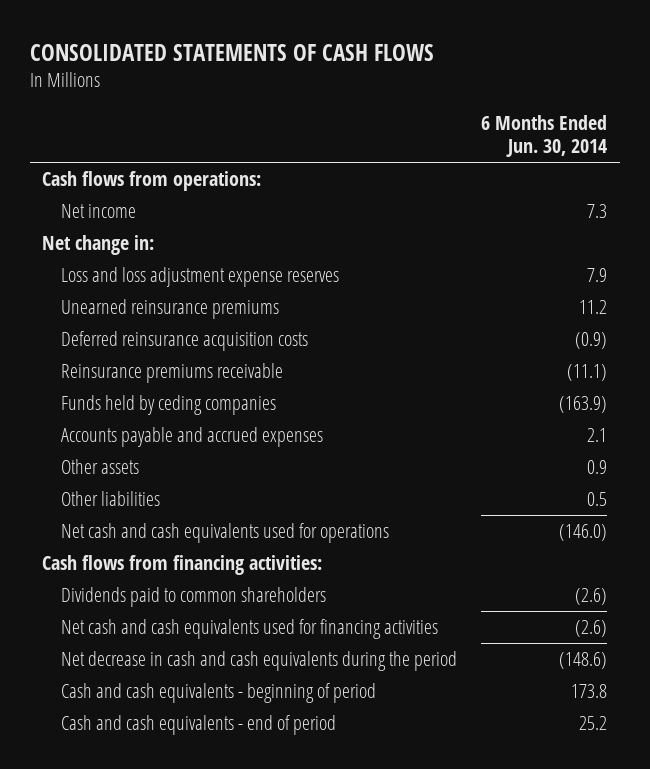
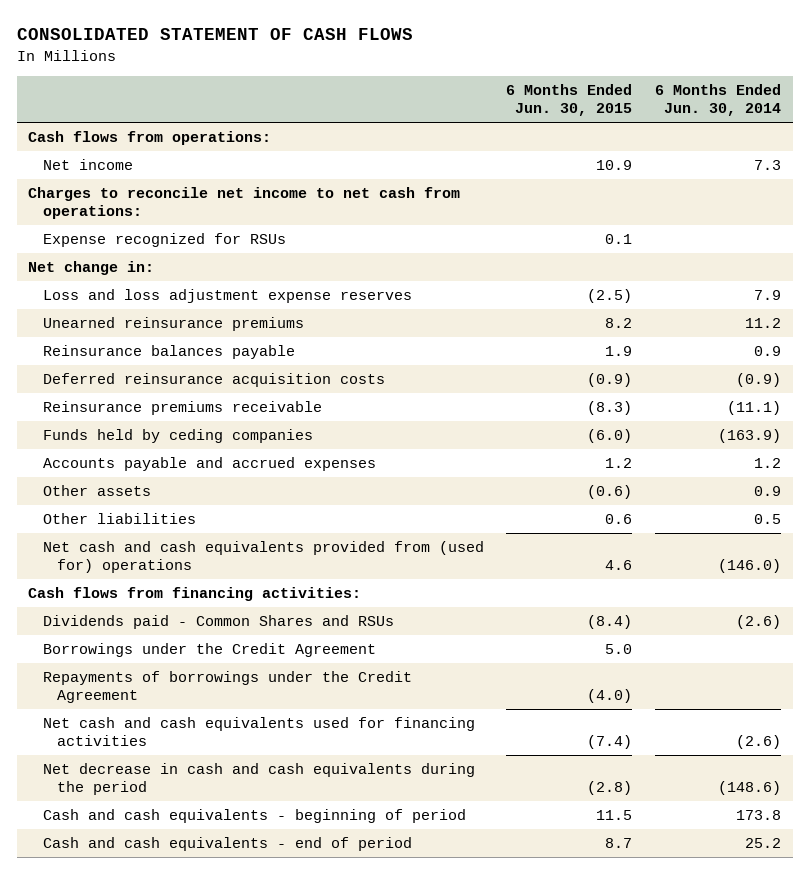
[30,43,435,61] CONSOLIDATED STATEMENTS OF CASH FLOWS -> [16,28,413,41] CONSOLIDATED STATEMENT OF CASH FLOWS
none -> [506,84,633,116] 6 Months Ended Jun. 30, 2015
none -> [28,187,461,219] Charges to reconcile net income to net cash from operations:
none -> [42,233,286,248] Expense recognized for RSUs
none -> [42,345,295,360] Reinsurance balances payable
[587,427,608,442] 2.1 -> [754,458,782,469] 1.2
[60,522,389,543] Net cash and cash equivalents used for operations -> [42,541,484,573] Net cash and cash equivalents provided from (used for) operations
[60,586,326,607] Dividends paid to common shareholders -> [42,615,394,630] Dividends paid - Common Shares and RSUs
none -> [42,643,376,658] Borrowings under the Credit Agreement
none -> [42,671,412,703] Repayments of borrowings under the Credit Agreement

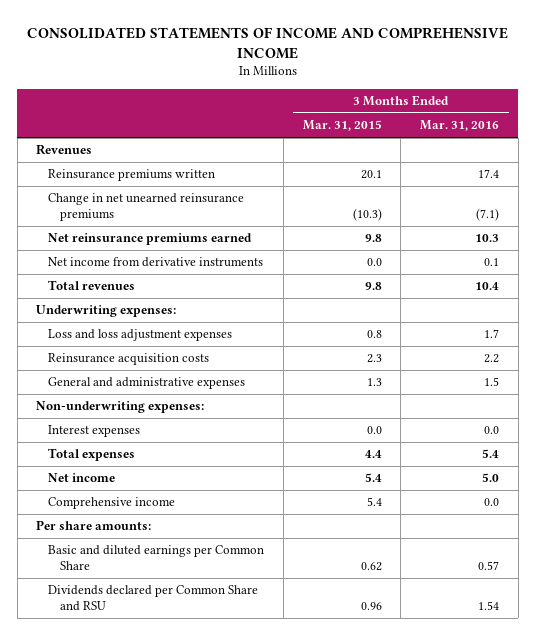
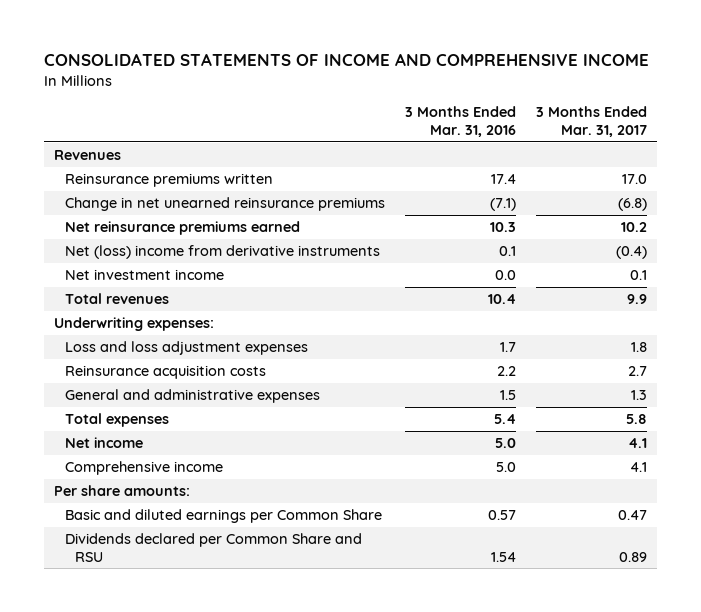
[302,120,382,132] Mar. 31, 2015 -> none
none -> [536,106,648,138] 3 Months Ended Mar. 31, 2017
[48,257,264,268] Net income from derivative instruments -> [64,245,380,260] Net (loss) income from derivative instruments
none -> [64,269,224,281] Net investment income
[36,401,205,414] Non-underwriting expenses: -> none
[48,425,141,438] Interest expenses -> none
[484,498,500,507] 0.0 -> [495,462,516,473] 5.0

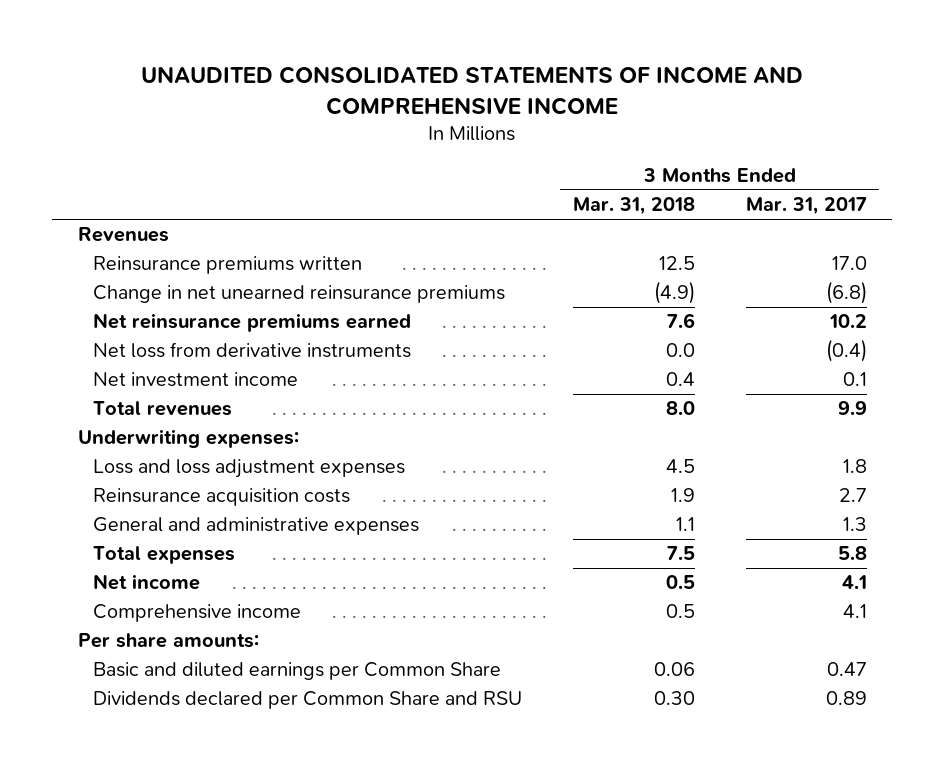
[43,53,649,67] CONSOLIDATED STATEMENTS OF INCOME AND COMPREHENSIVE INCOME -> [141,65,804,115] UNAUDITED CONSOLIDATED STATEMENTS OF INCOME AND COMPREHENSIVE INCOME
[404,106,516,138] 3 Months Ended Mar. 31, 2016 -> none
none -> [572,197,695,216] Mar. 31, 2018
[64,245,380,260] Net (loss) income from derivative instruments -> [92,342,411,359] Net loss from derivative instruments

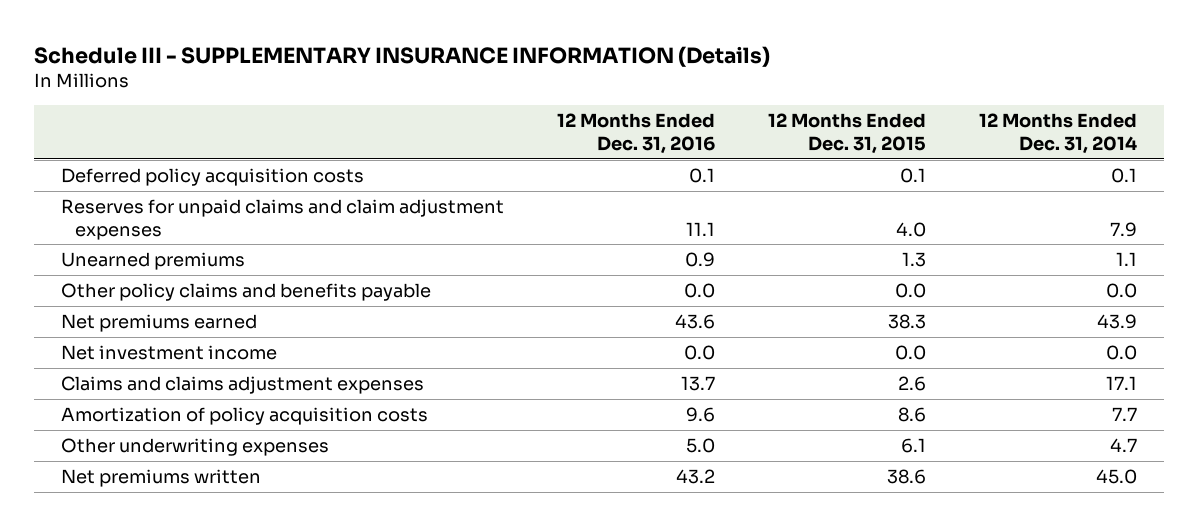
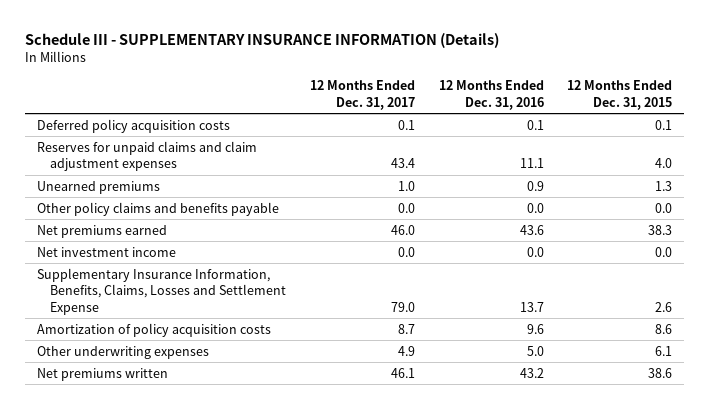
[979,113,1138,155] 12 Months Ended Dec. 31, 2014 -> none
none -> [309,80,415,110] 12 Months Ended Dec. 31, 2017
[60,375,424,394] Claims and claims adjustment expenses -> [36,267,287,315] Supplementary Insurance Information, Benefits, Claims, Losses and Settlement Expense

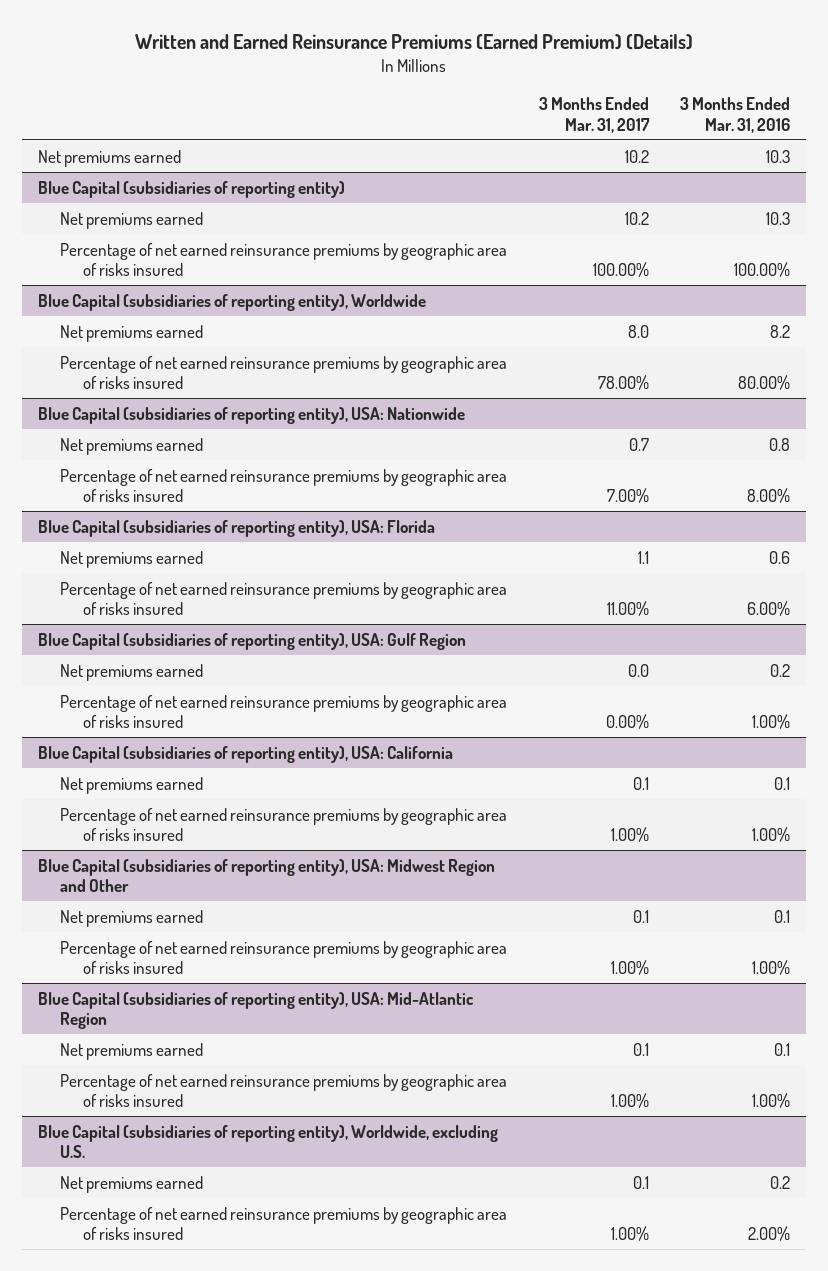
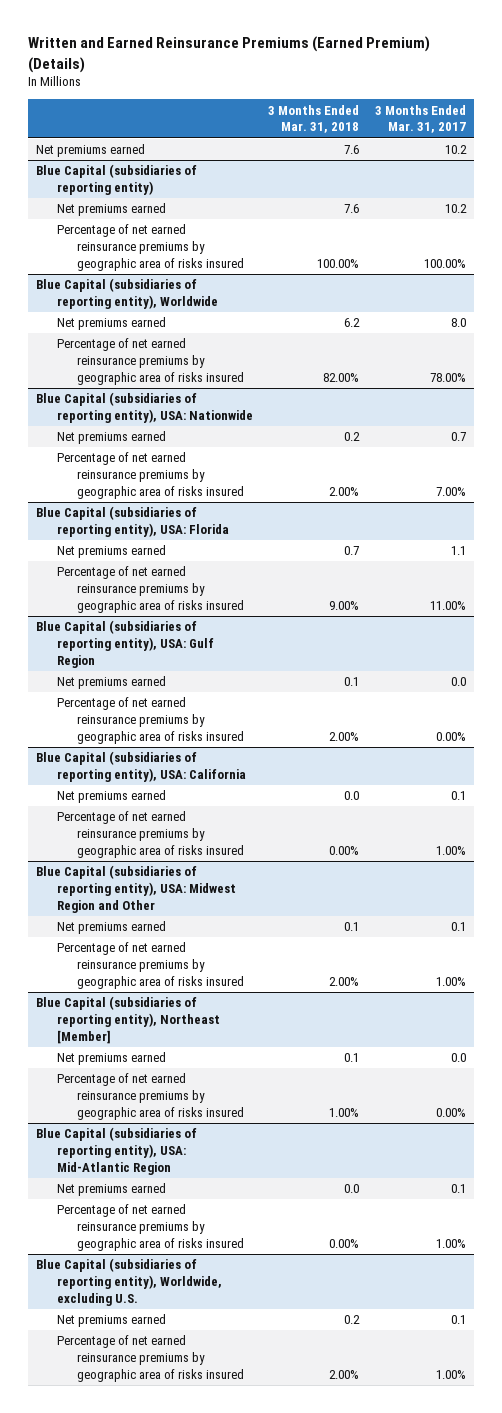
[680,97,791,133] 3 Months Ended Mar. 31, 2016 -> none
none -> [268,104,360,134] 3 Months Ended Mar. 31, 2018
none -> [35,996,220,1044] Blue Capital (subsidiaries of reporting entity), Northeast [Member]
none -> [56,1052,166,1066] Net premiums earned
none -> [56,1073,245,1120] Percentage of net earned reinsurance premiums by geographic area of risks insured

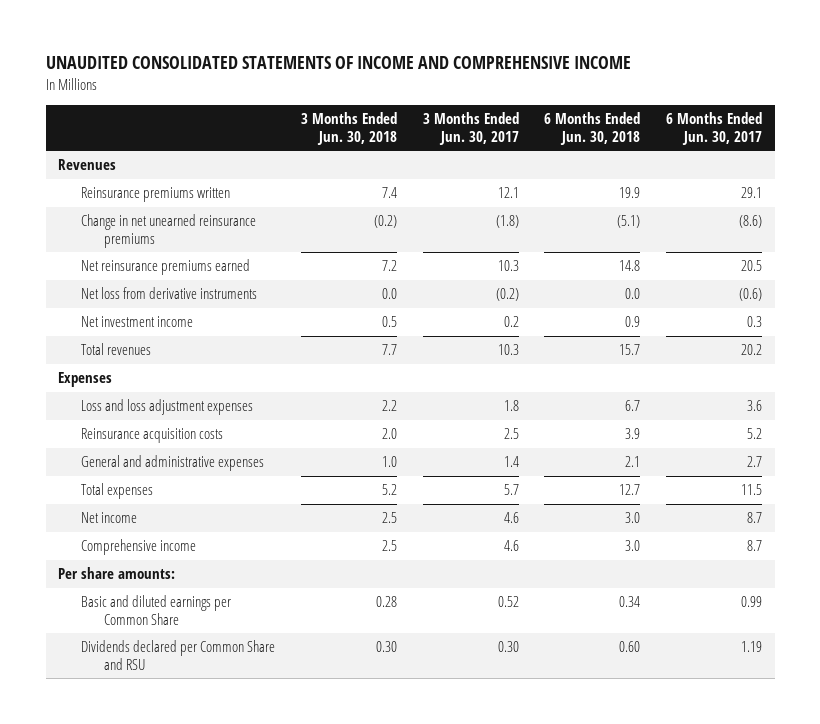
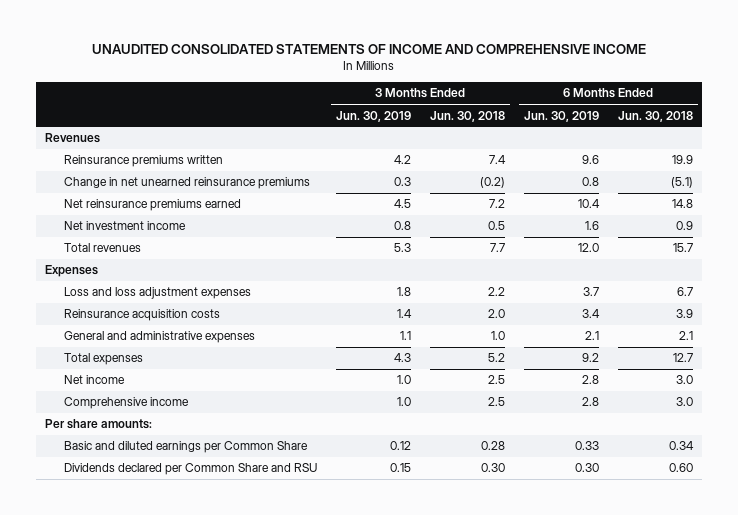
[422,112,519,145] 3 Months Ended Jun. 30, 2017 -> none
[665,112,762,145] 6 Months Ended Jun. 30, 2017 -> none
none -> [335,110,411,122] Jun. 30, 2019
none -> [523,110,599,122] Jun. 30, 2019
[81,287,258,300] Net loss from derivative instruments -> none

